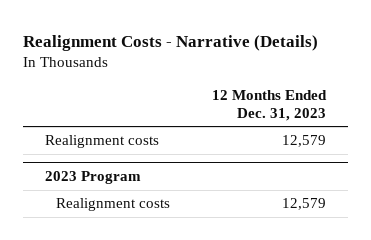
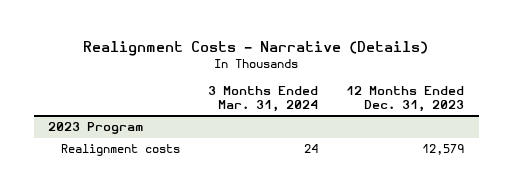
none -> [208,86,319,113] 3 Months Ended Mar. 31, 2024
[44,135,159,149] Realignment costs -> none

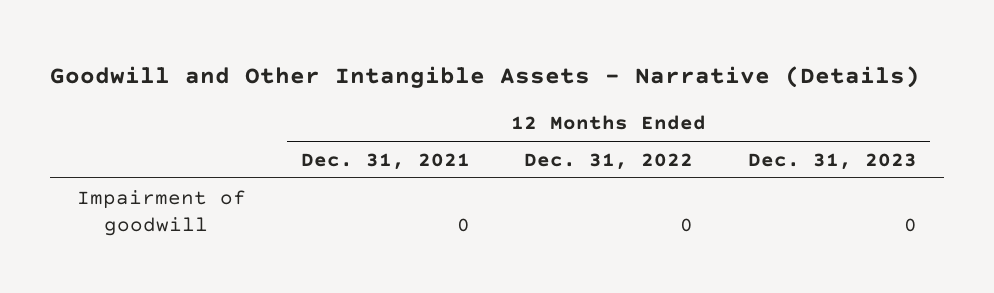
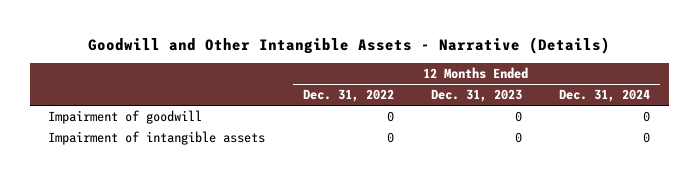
[300,152,470,170] Dec. 31, 2021 -> none
none -> [559,89,651,103] Dec. 31, 2024
none -> [48,131,266,146] Impairment of intangible assets

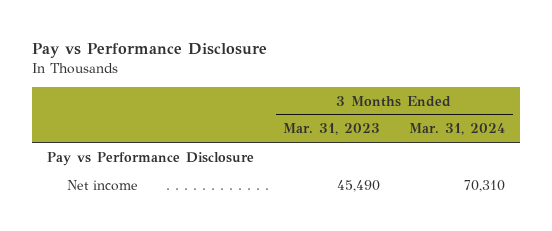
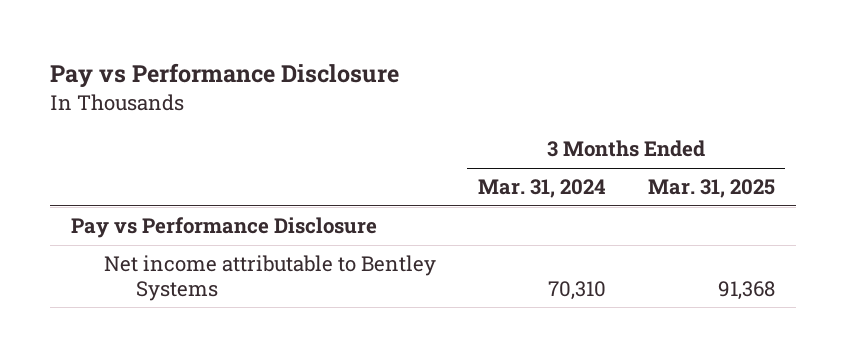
[283,123,381,136] Mar. 31, 2023 -> none
none -> [647,179,775,199] Mar. 31, 2025
[66,179,138,191] Net income -> [103,255,436,301] Net income attributable to Bentley Systems

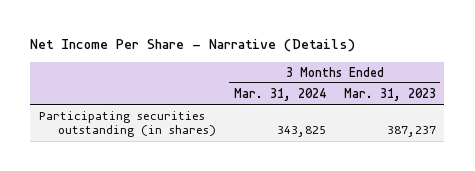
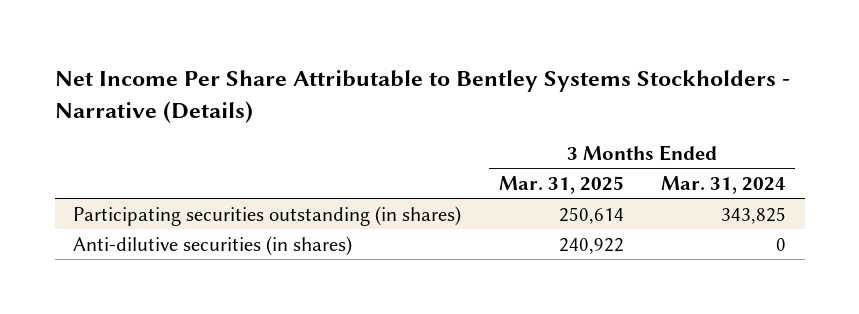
[30,39,356,53] Net Income Per Share - Narrative (Details) -> [54,70,790,123] Net Income Per Share Attributable to Bentley Systems Stockholders - Narrative (Details)
[343,87,436,101] Mar. 31, 2023 -> none
none -> [498,175,624,194] Mar. 31, 2025
none -> [73,235,353,256] Anti-dilutive securities (in shares)

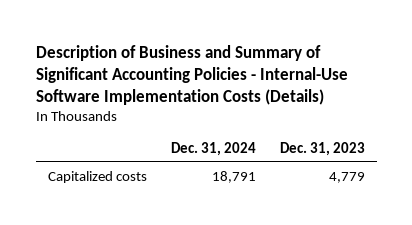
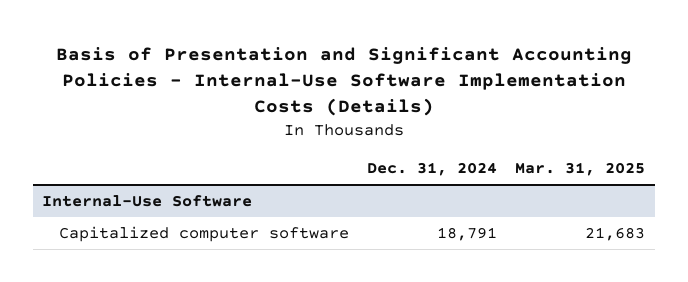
[35,44,348,106] Description of Business and Summary of Significant Accounting Policies - Internal-Use Software Implementation Costs (Details) -> [55,46,632,117] Basis of Presentation and Significant Accounting Policies - Internal-Use Software Implementation Costs (Details)
[279,142,365,157] Dec. 31, 2023 -> none
none -> [515,162,646,177] Mar. 31, 2025
none -> [42,195,253,208] Internal-Use Software
[47,170,147,183] Capitalized costs -> [58,226,349,243] Capitalized computer software

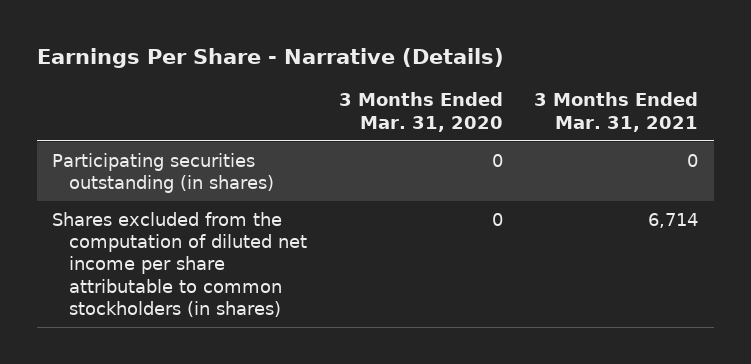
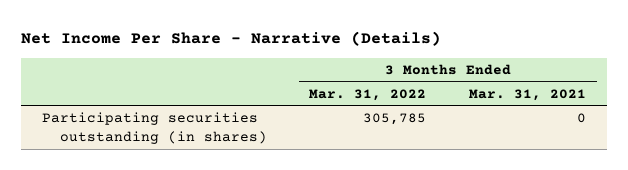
[36,48,504,69] Earnings Per Share - Narrative (Details) -> [20,31,441,47] Net Income Per Share - Narrative (Details)
[338,92,503,132] 3 Months Ended Mar. 31, 2020 -> none
none -> [309,88,427,101] Mar. 31, 2022
[52,211,308,318] Shares excluded from the computation of diluted net income per share attributable to common stockholders (in shares) -> none

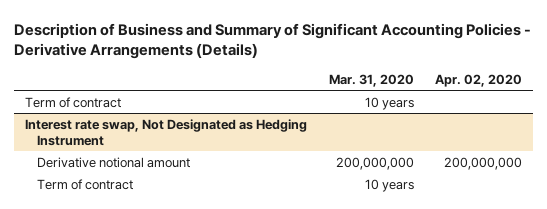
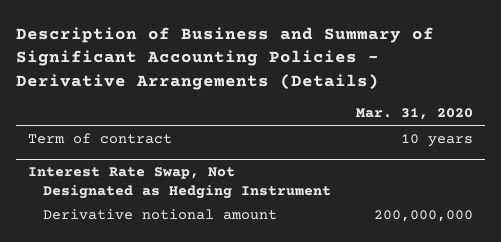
[435,73,523,87] Apr. 02, 2020 -> none
[25,118,308,147] Interest rate swap, Not Designated as Hedging Instrument -> [28,166,331,199] Interest Rate Swap, Not Designated as Hedging Instrument
[36,178,133,190] Term of contract -> none

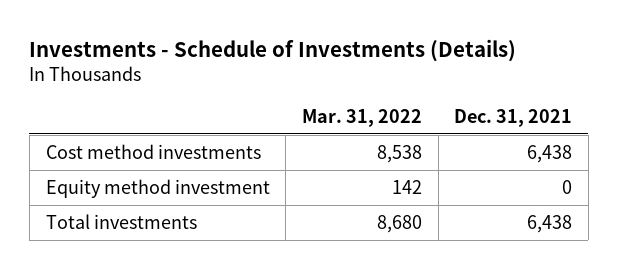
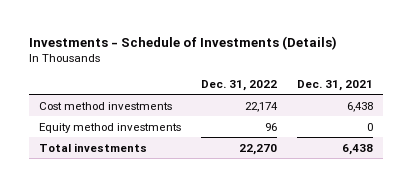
[301,108,422,127] Mar. 31, 2022 -> none
none -> [201,79,278,91] Dec. 31, 2022
[45,178,270,198] Equity method investment -> [39,122,182,133] Equity method investments

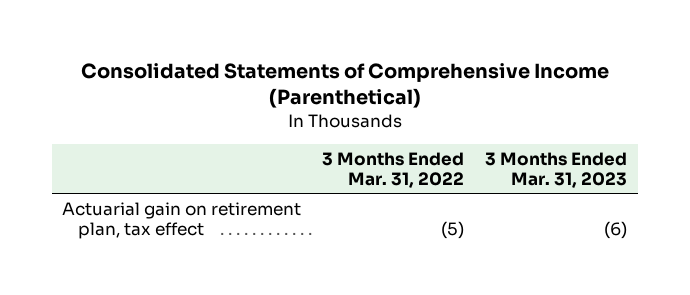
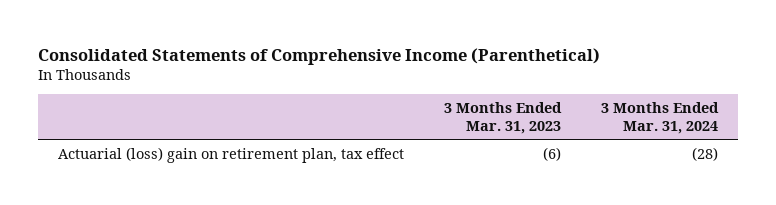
[322,151,465,189] 3 Months Ended Mar. 31, 2022 -> none
none -> [601,102,720,135] 3 Months Ended Mar. 31, 2024
[62,201,302,240] Actuarial gain on retirement plan, tax effect -> [58,146,405,163] Actuarial (loss) gain on retirement plan, tax effect

